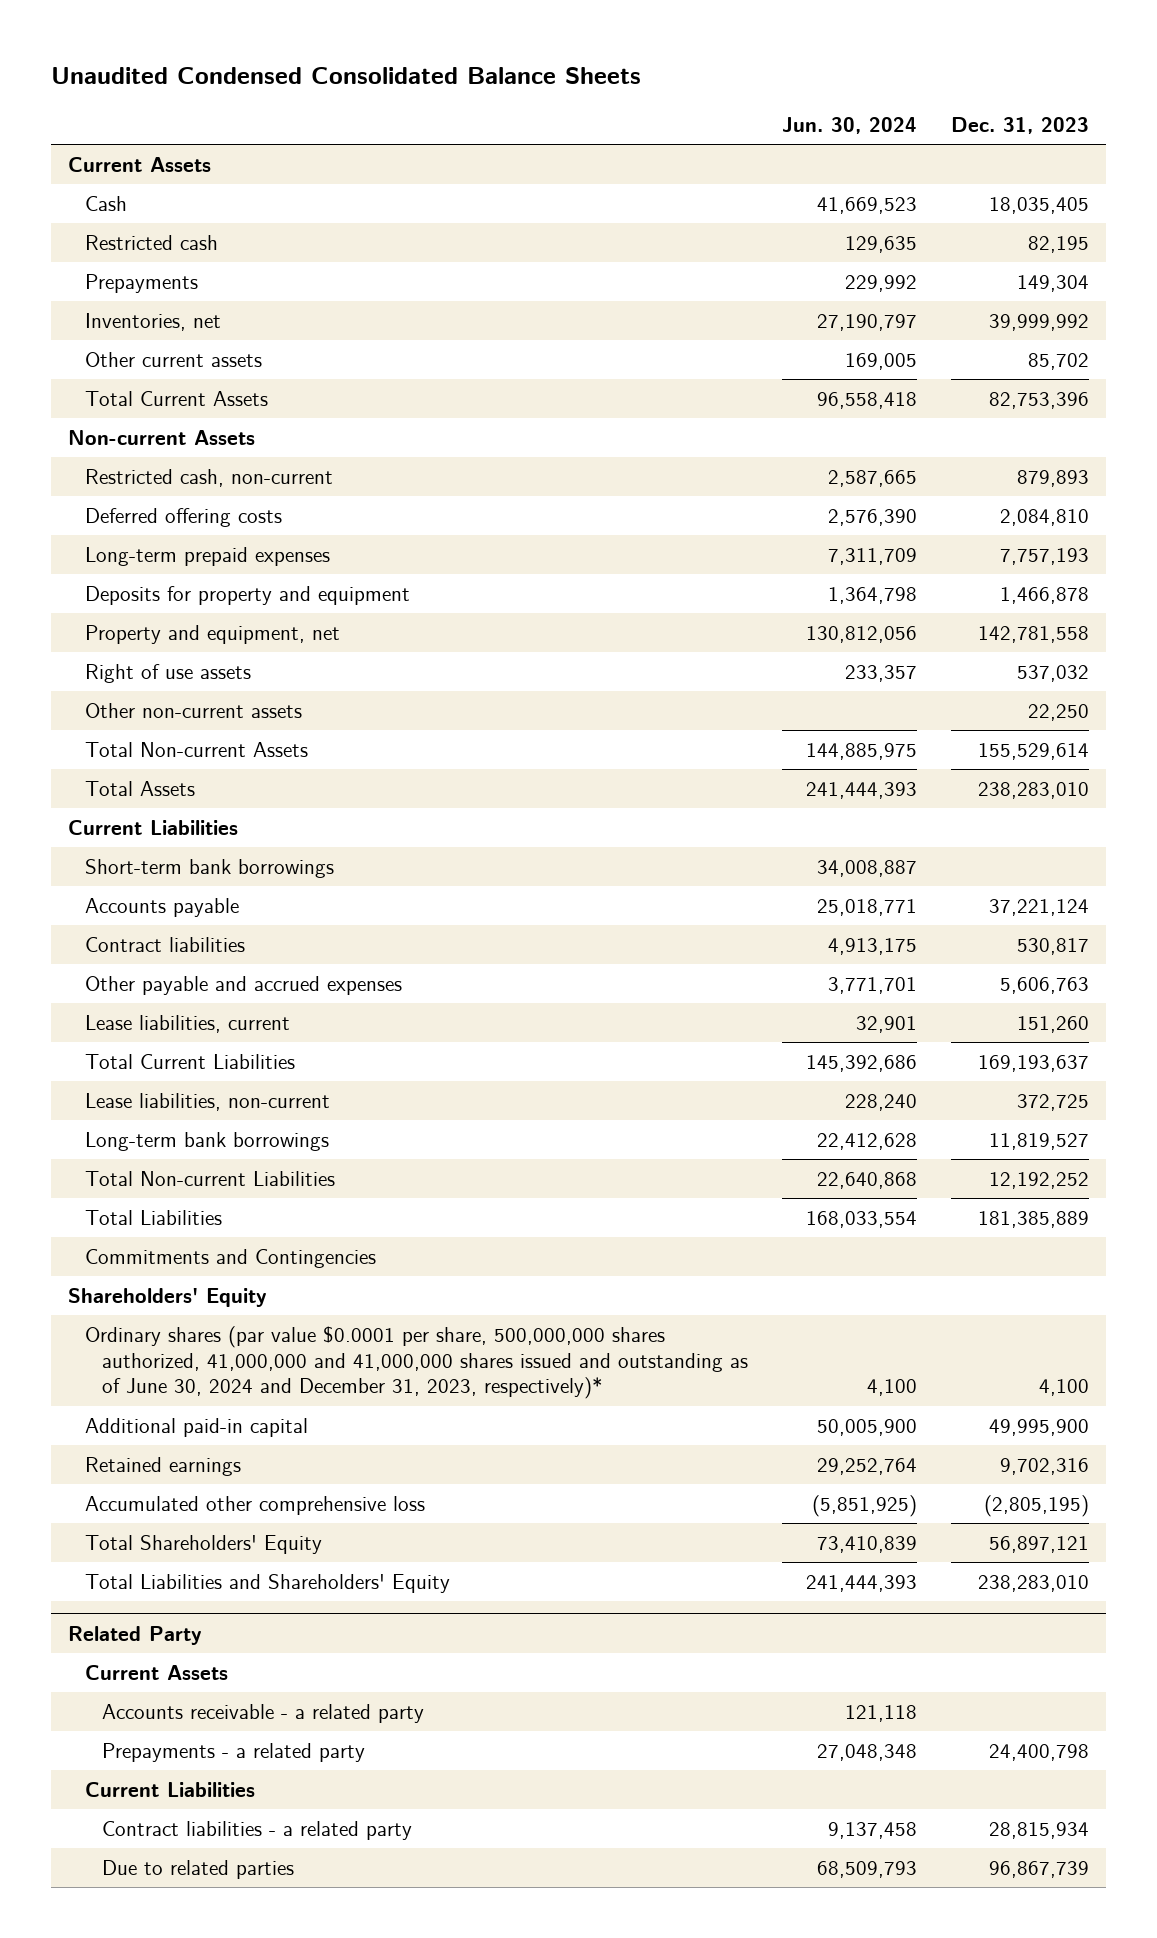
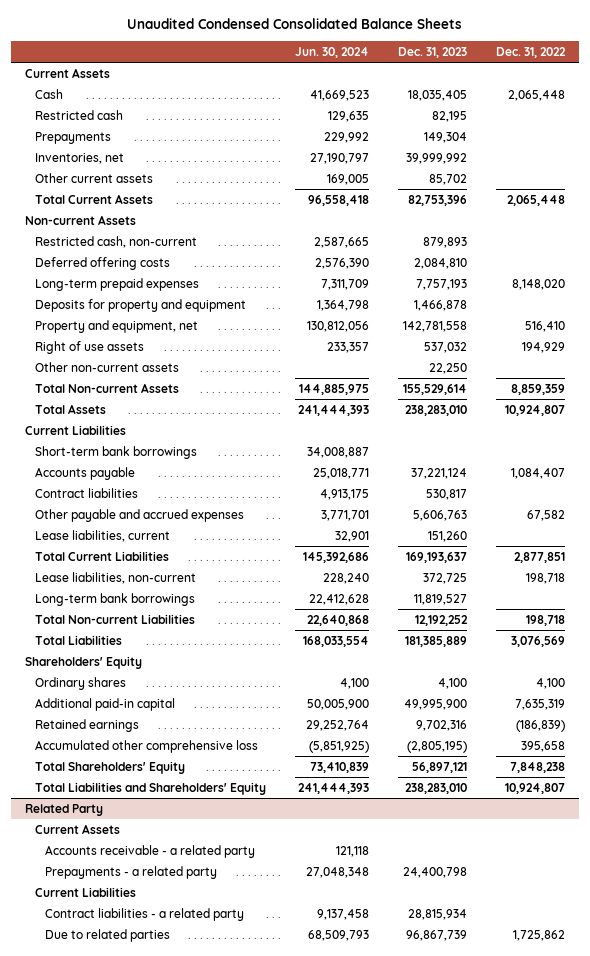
none -> [495,47,566,59] Dec. 31, 2022
[85,1248,377,1268] Commitments and Contingencies -> none
[85,1325,748,1400] Ordinary shares (par value $0.0001 per share, 500,000,000 shares authorized, 41,000,000 and 41,000,000 shares issued and outstanding as of June 30, 2024 and December 31, 2023, respectively)* -> [35,676,127,690] Ordinary shares

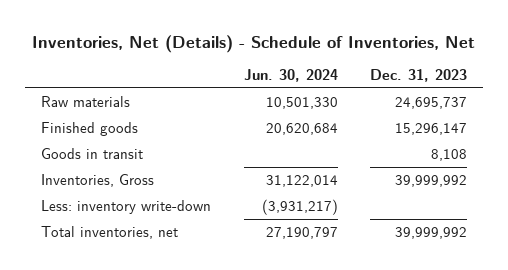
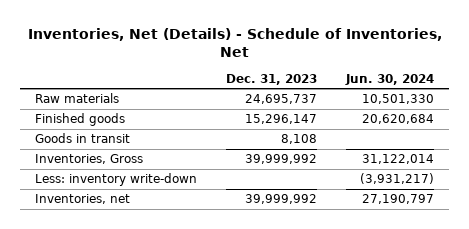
[41,225,179,239] Total inventories, net -> [35,194,131,205] Inventories, net

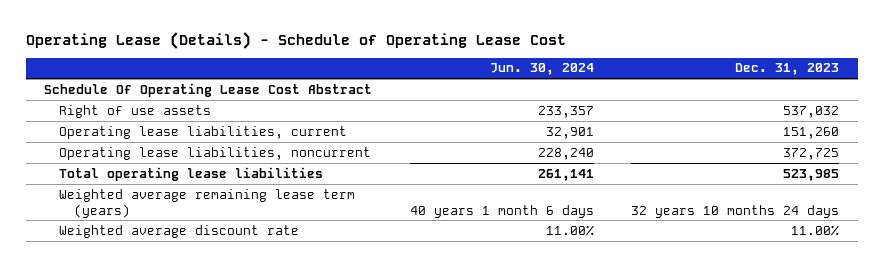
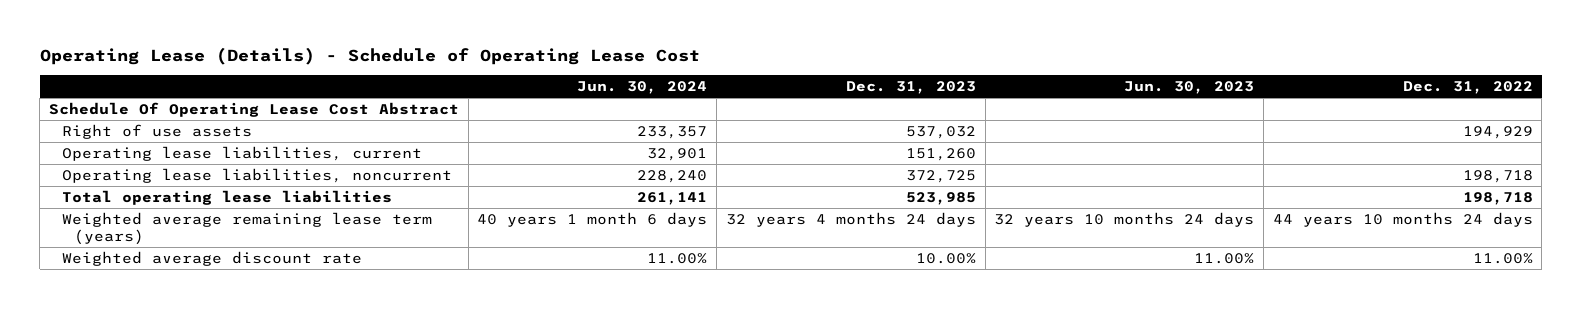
none -> [1124,81,1255,95] Jun. 30, 2023
none -> [1402,81,1533,95] Dec. 31, 2022
[631,204,840,218] 32 years 10 months 24 days -> [725,211,976,227] 32 years 4 months 24 days
[791,224,840,236] 11.00% -> [915,252,976,264] 10.00%

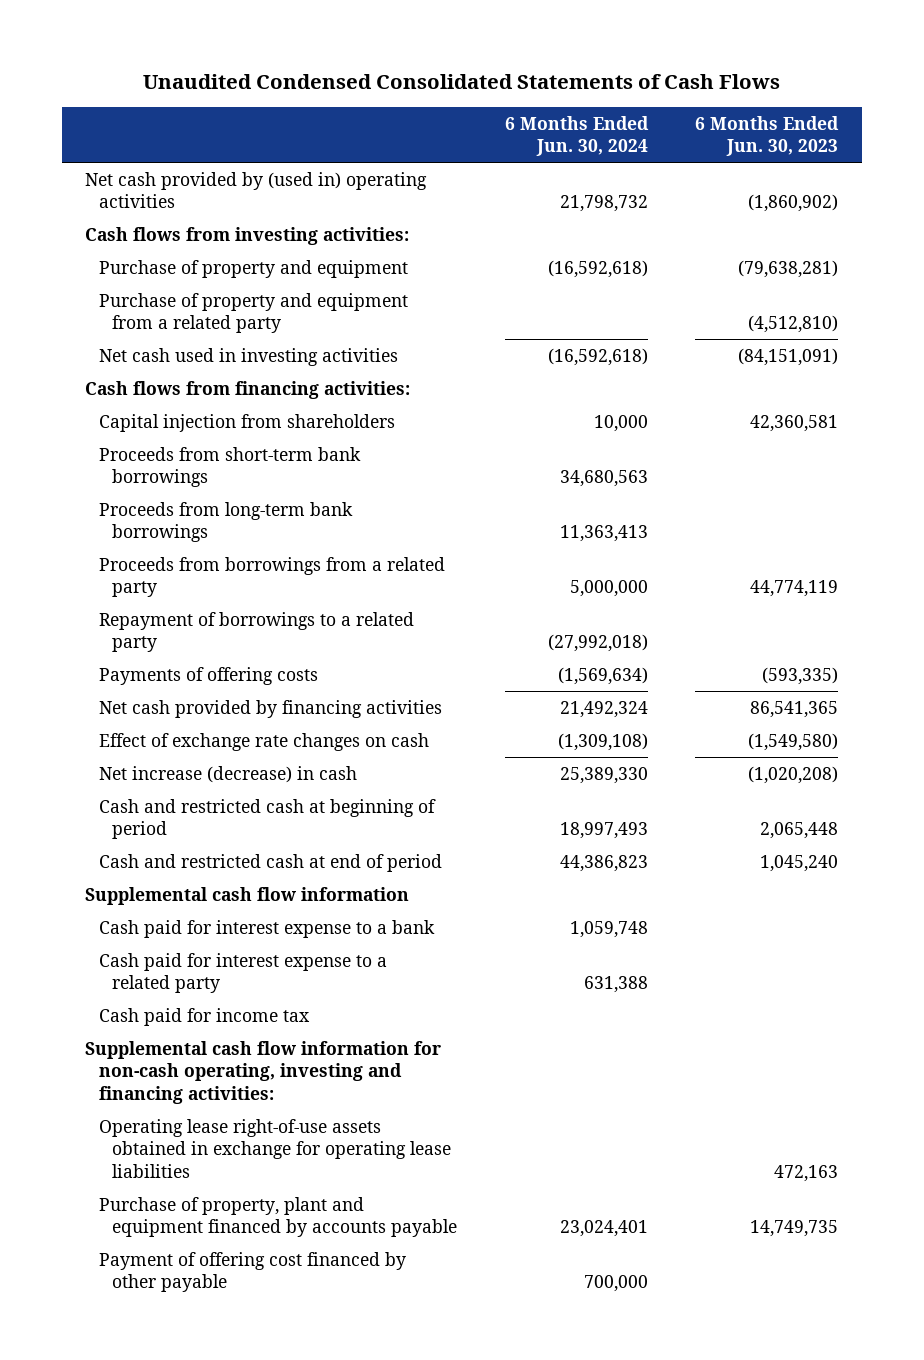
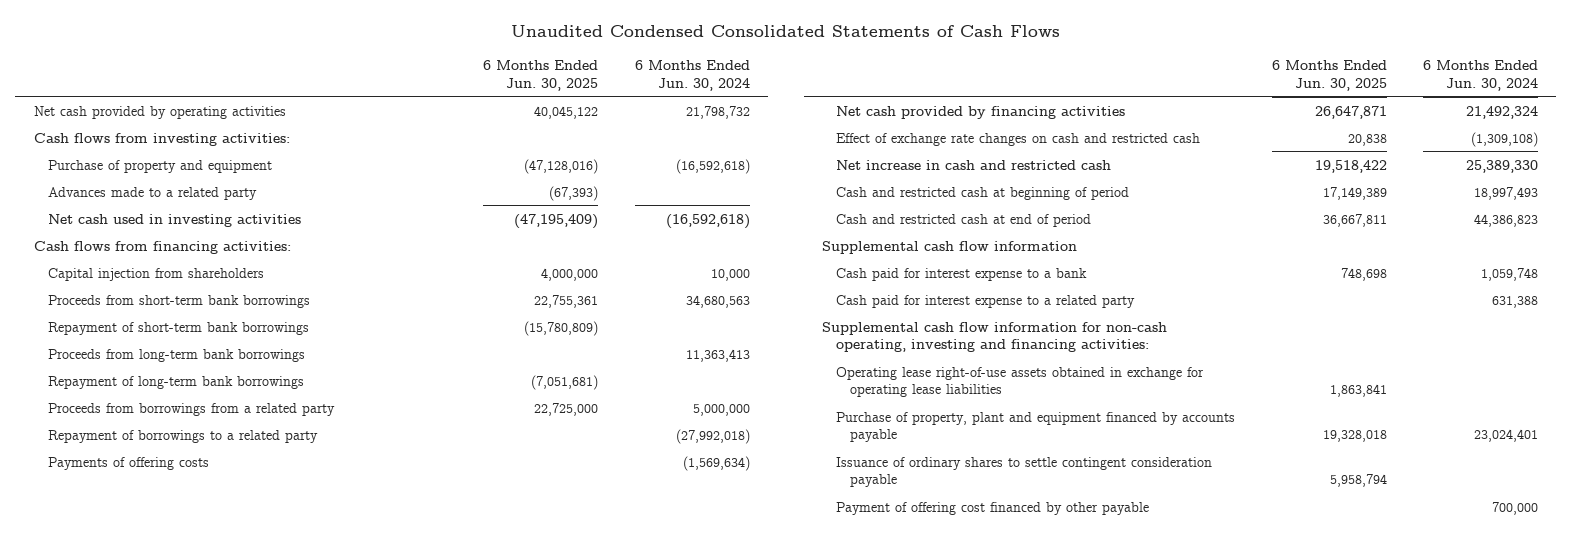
[695,115,840,157] 6 Months Ended Jun. 30, 2023 -> none
none -> [483,60,599,91] 6 Months Ended Jun. 30, 2025
[85,171,428,209] Net cash provided by (used in) operating activities -> [33,105,286,119] Net cash provided by operating activities
[98,292,408,334] Purchase of property and equipment from a related party -> none
none -> [47,186,257,200] Advances made to a related party
none -> [47,321,309,335] Repayment of short-term bank borrowings
none -> [47,375,304,389] Repayment of long-term bank borrowings
[98,732,429,751] Effect of exchange rate changes on cash -> [836,132,1201,146] Effect of exchange rate changes on cash and restricted cash
[98,765,357,783] Net increase (decrease) in cash -> [836,159,1112,170] Net increase in cash and restricted cash
[98,1007,310,1026] Cash paid for income tax -> none
none -> [836,456,1213,487] Issuance of ordinary shares to settle contingent consideration payable

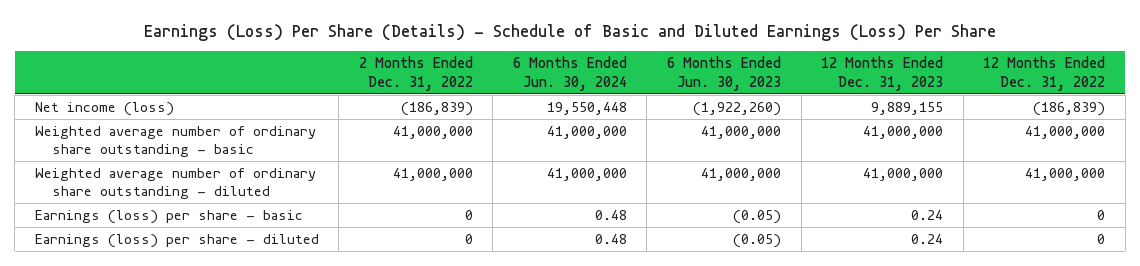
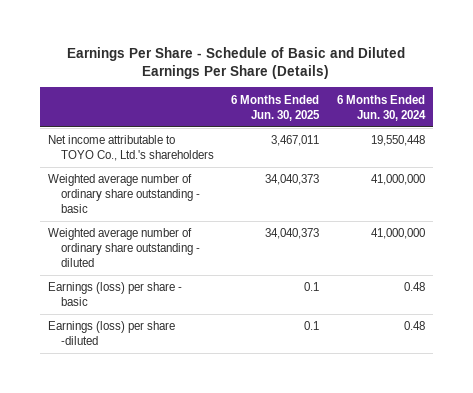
[143,24,996,42] Earnings (Loss) Per Share (Details) - Schedule of Basic and Diluted Earnings (Loss) Per Share -> [67,46,406,79] Earnings Per Share - Schedule of Basic and Diluted Earnings Per Share (Details)
[358,56,473,91] 2 Months Ended Dec. 31, 2022 -> none
[666,56,781,91] 6 Months Ended Jun. 30, 2023 -> none
[821,56,944,91] 12 Months Ended Dec. 31, 2023 -> none
[983,56,1106,91] 12 Months Ended Dec. 31, 2022 -> none
none -> [231,94,321,121] 6 Months Ended Jun. 30, 2025
[34,101,174,116] Net income (loss) -> [48,135,215,162] Net income attributable to TOYO Co., Ltd.'s shareholders
[34,233,319,248] Earnings (loss) per share - diluted -> [48,321,176,346] Earnings (loss) per share -diluted

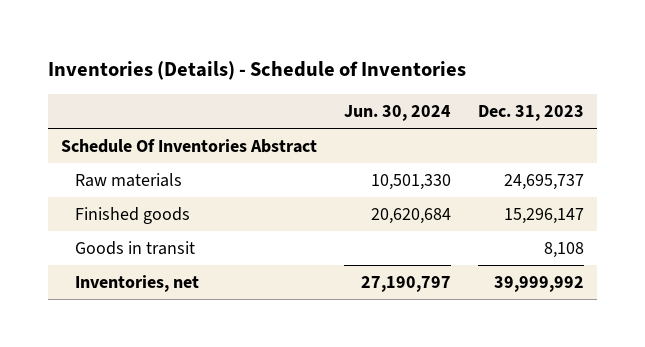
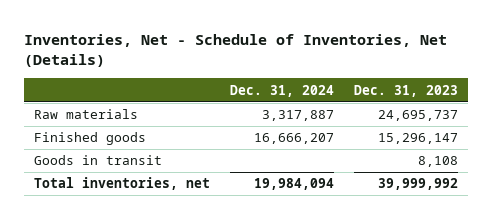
[47,60,466,80] Inventories (Details) - Schedule of Inventories -> [24,33,448,68] Inventories, Net - Schedule of Inventories, Net (Details)
[344,104,452,121] Jun. 30, 2024 -> none
none -> [230,84,335,97] Dec. 31, 2024
[61,139,318,154] Schedule Of Inventories Abstract -> none
[74,275,199,293] Inventories, net -> [34,177,211,191] Total inventories, net

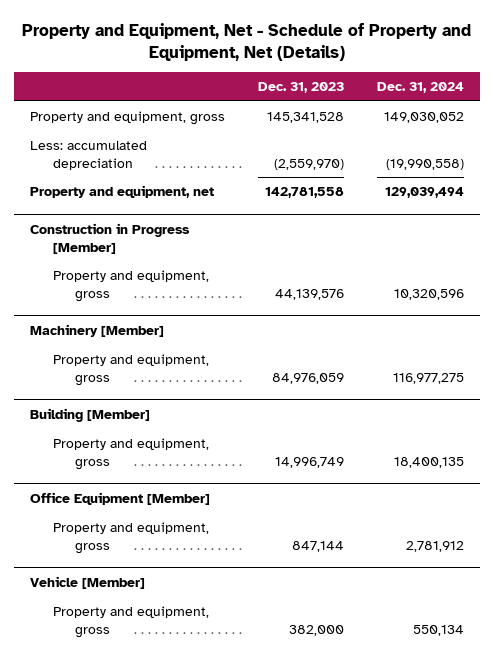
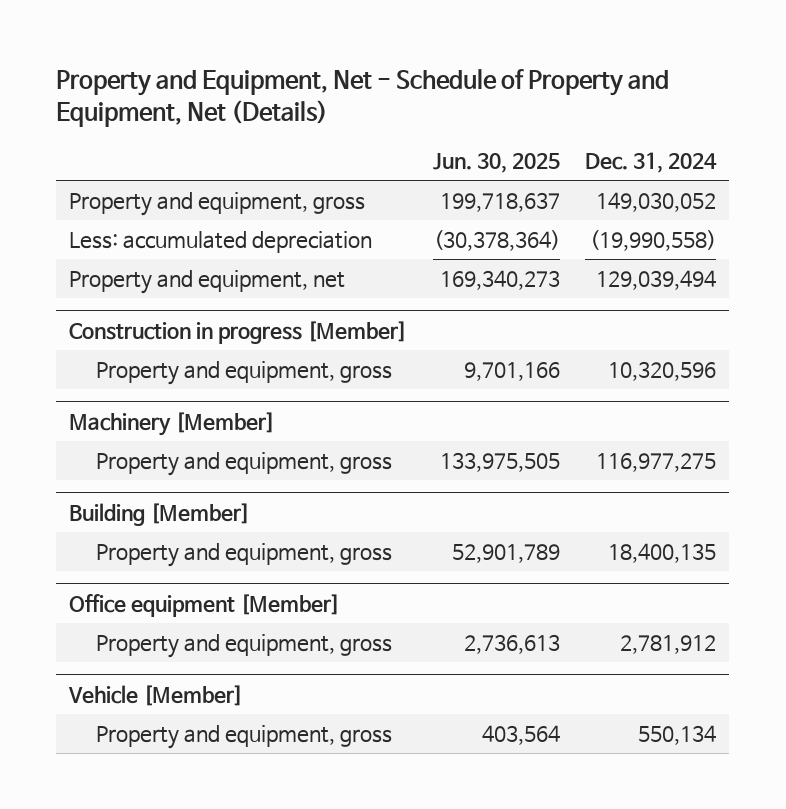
[257,81,344,93] Dec. 31, 2023 -> none
none -> [432,152,560,173] Jun. 30, 2025
[30,223,191,254] Construction in Progress [Member] -> [69,320,408,344] Construction in progress [Member]
[30,492,211,506] Office Equipment [Member] -> [69,593,341,617] Office equipment [Member]

